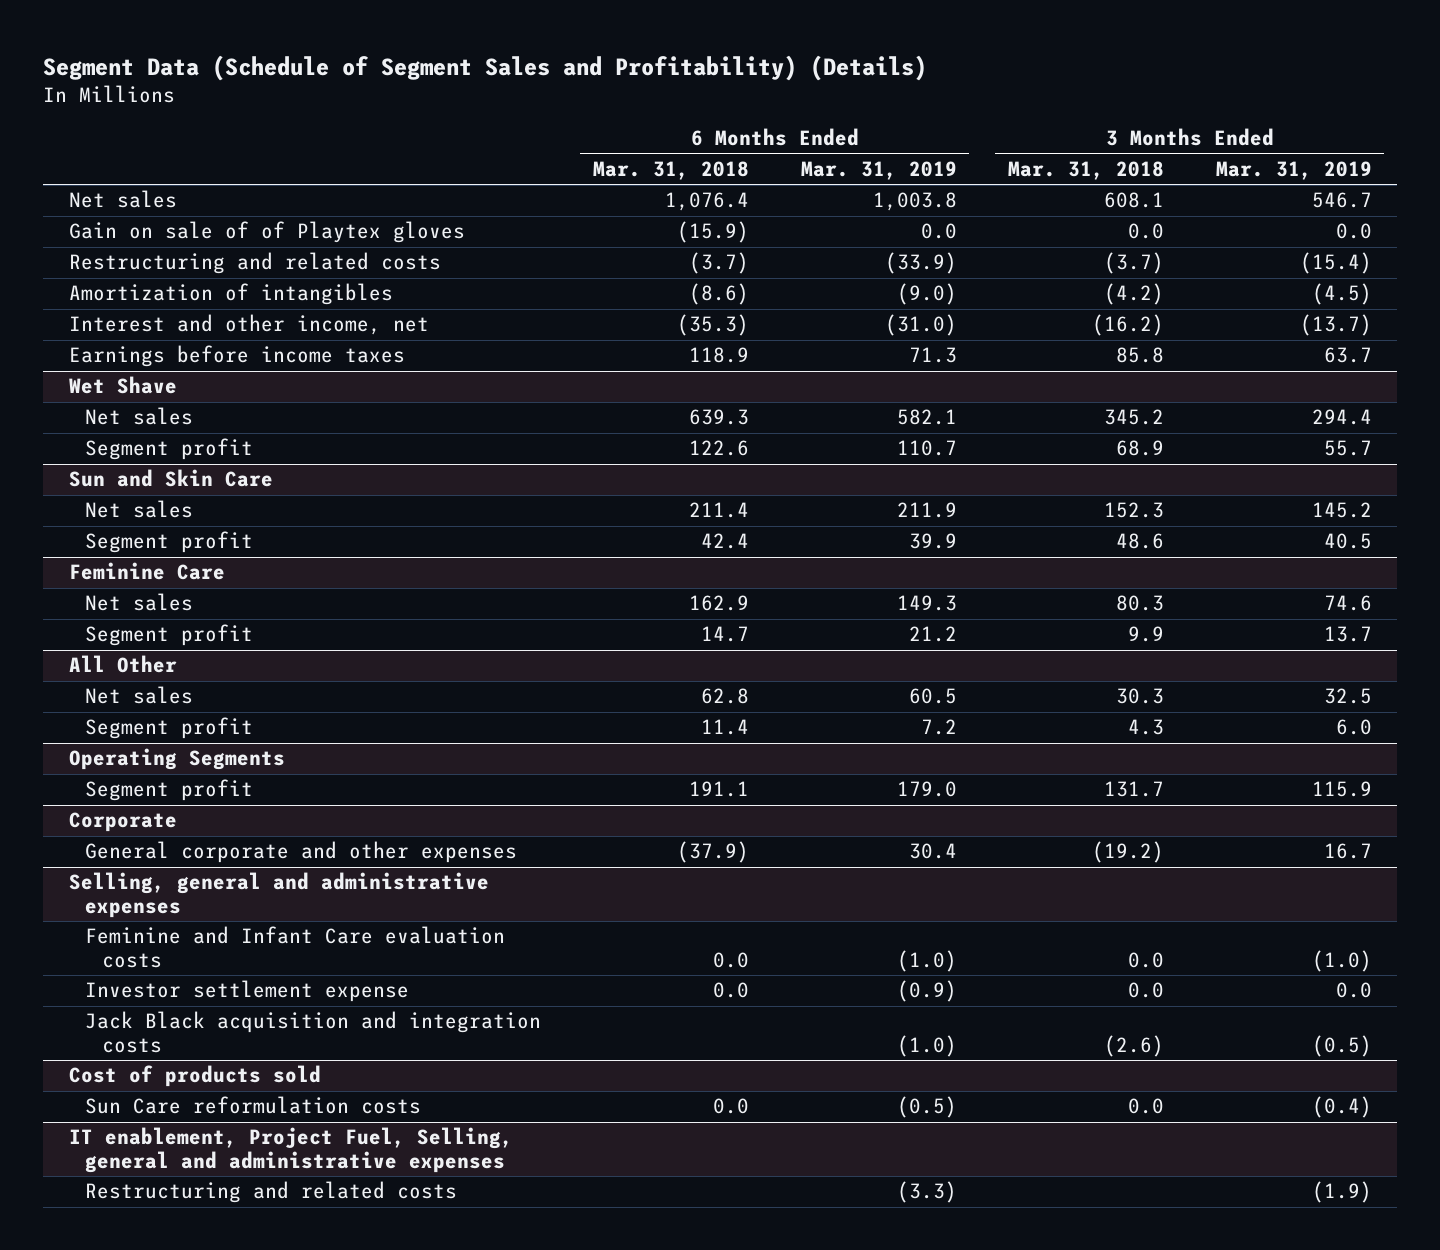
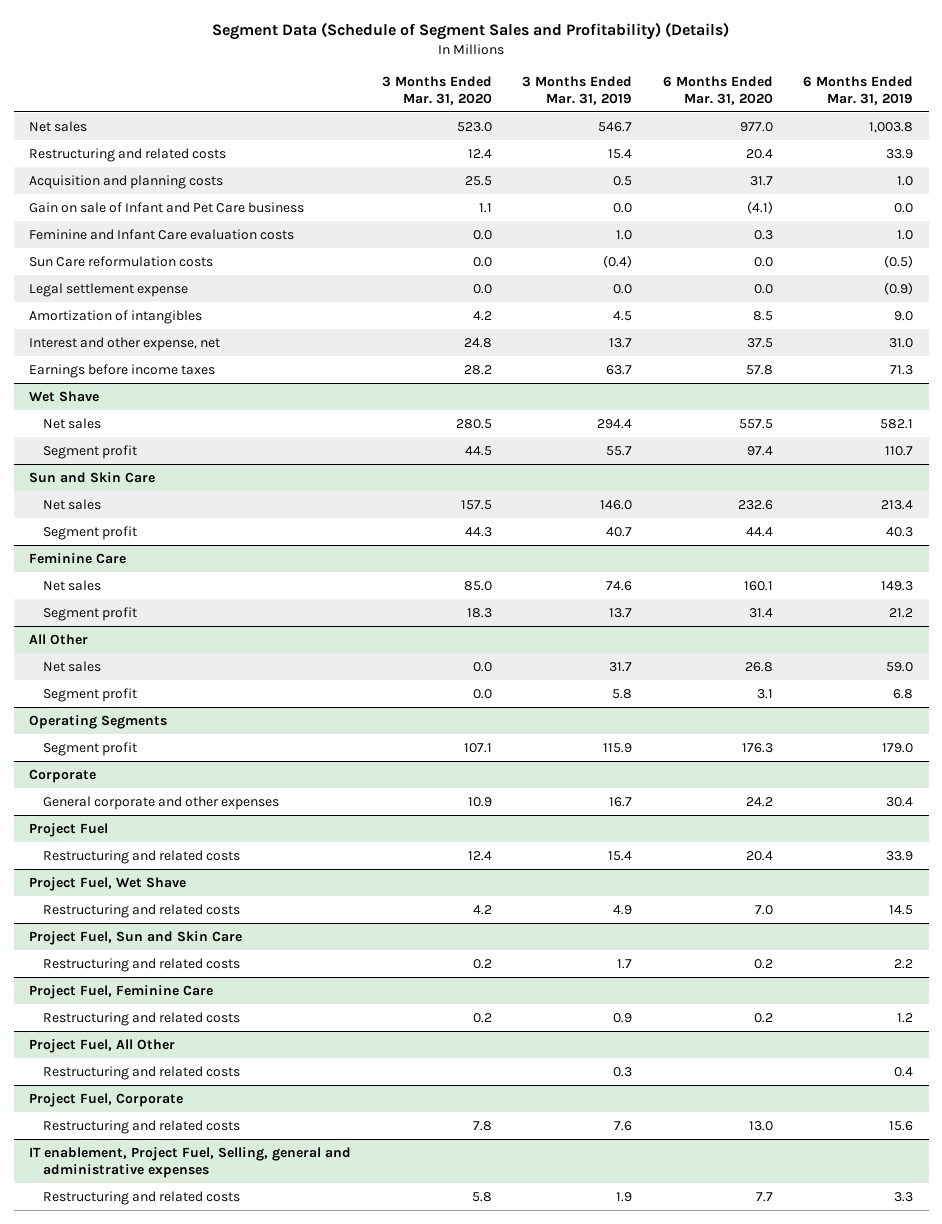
[592,160,749,180] Mar. 31, 2018 -> none
[1008,160,1165,180] Mar. 31, 2018 -> none
none -> [381,75,492,105] 3 Months Ended Mar. 31, 2020
none -> [662,75,773,105] 6 Months Ended Mar. 31, 2020
[68,221,465,244] Gain on sale of of Playtex gloves -> none
[884,252,957,275] (33.9) -> [886,148,914,159] 33.9
[1299,252,1372,275] (15.4) -> [608,148,633,159] 15.4
none -> [28,174,223,189] Acquisition and planning costs
none -> [28,201,304,213] Gain on sale of Infant and Pet Care business
none -> [28,228,294,240] Feminine and Infant Care evaluation costs
none -> [28,255,213,267] Sun Care reformulation costs
none -> [28,282,188,297] Legal settlement expense
[896,283,957,306] (9.0) -> [894,310,914,321] 9.0
[1311,283,1372,306] (4.5) -> [613,310,633,321] 4.5
[68,314,429,336] Interest and other income, net -> [28,336,220,351] Interest and other expense, net
[884,314,957,337] (31.0) -> [889,337,914,348] 31.0
[1299,314,1372,337] (13.7) -> [609,337,633,348] 13.7
[896,502,957,519] 211.9 -> [881,499,914,510] 213.4
[1311,502,1372,519] 145.2 -> [600,499,633,510] 146.0
[908,533,957,550] 39.9 -> [886,526,914,537] 40.3
[1323,533,1372,550] 40.5 -> [606,526,633,537] 40.7
[908,688,957,705] 60.5 -> [886,661,914,672] 59.0
[1323,688,1372,705] 32.5 -> [609,661,633,672] 31.7
[920,719,957,736] 7.2 -> [893,688,914,699] 6.8
[1335,719,1372,736] 6.0 -> [612,688,633,699] 5.8
[68,872,489,919] Selling, general and administrative expenses -> none
[85,926,506,969] Feminine and Infant Care evaluation costs -> none
[85,980,410,1003] Investor settlement expense -> none
[85,1011,542,1054] Jack Black acquisition and integration costs -> none
[68,1065,321,1088] Cost of products sold -> none
[85,1096,422,1115] Sun Care reformulation costs -> none
none -> [28,822,108,837] Project Fuel
none -> [42,849,240,864] Restructuring and related costs
none -> [28,876,186,891] Project Fuel, Wet Shave
none -> [42,903,240,918] Restructuring and related costs
none -> [28,930,242,945] Project Fuel, Sun and Skin Care
none -> [42,957,240,972] Restructuring and related costs
none -> [28,984,213,999] Project Fuel, Feminine Care
none -> [42,1011,240,1026] Restructuring and related costs
none -> [28,1038,175,1053] Project Fuel, All Other
none -> [42,1065,240,1080] Restructuring and related costs
none -> [28,1092,183,1107] Project Fuel, Corporate
none -> [42,1119,240,1134] Restructuring and related costs
[896,1181,957,1204] (3.3) -> [894,1191,914,1202] 3.3
[1311,1181,1372,1204] (1.9) -> [616,1191,633,1202] 1.9

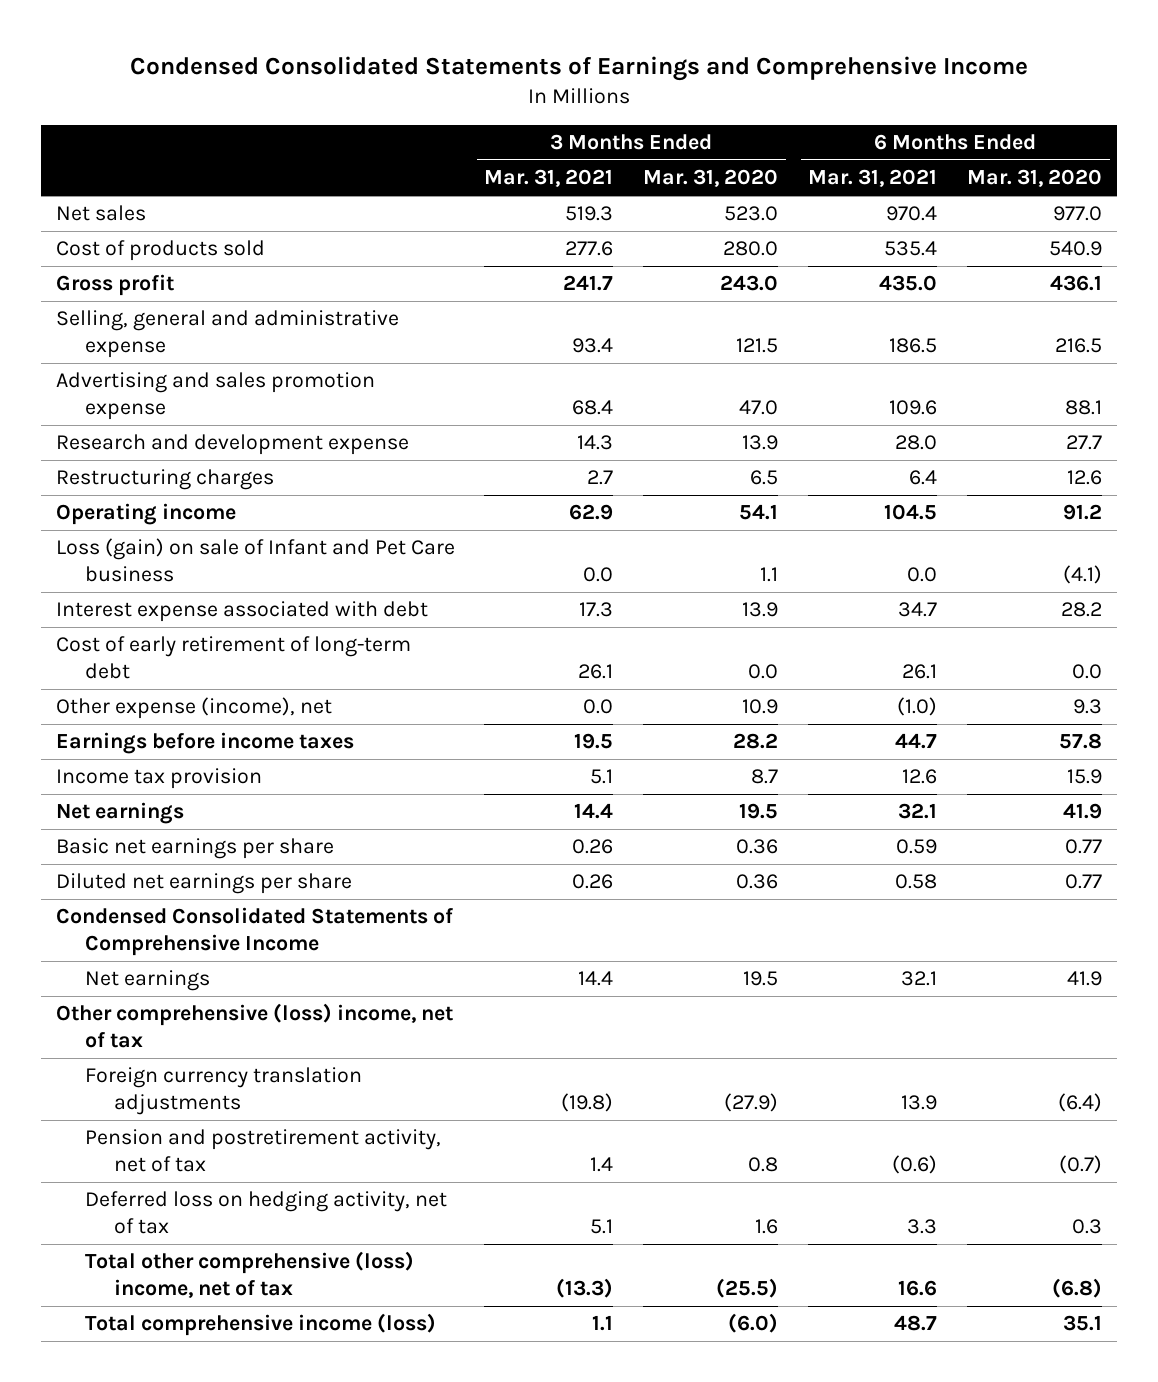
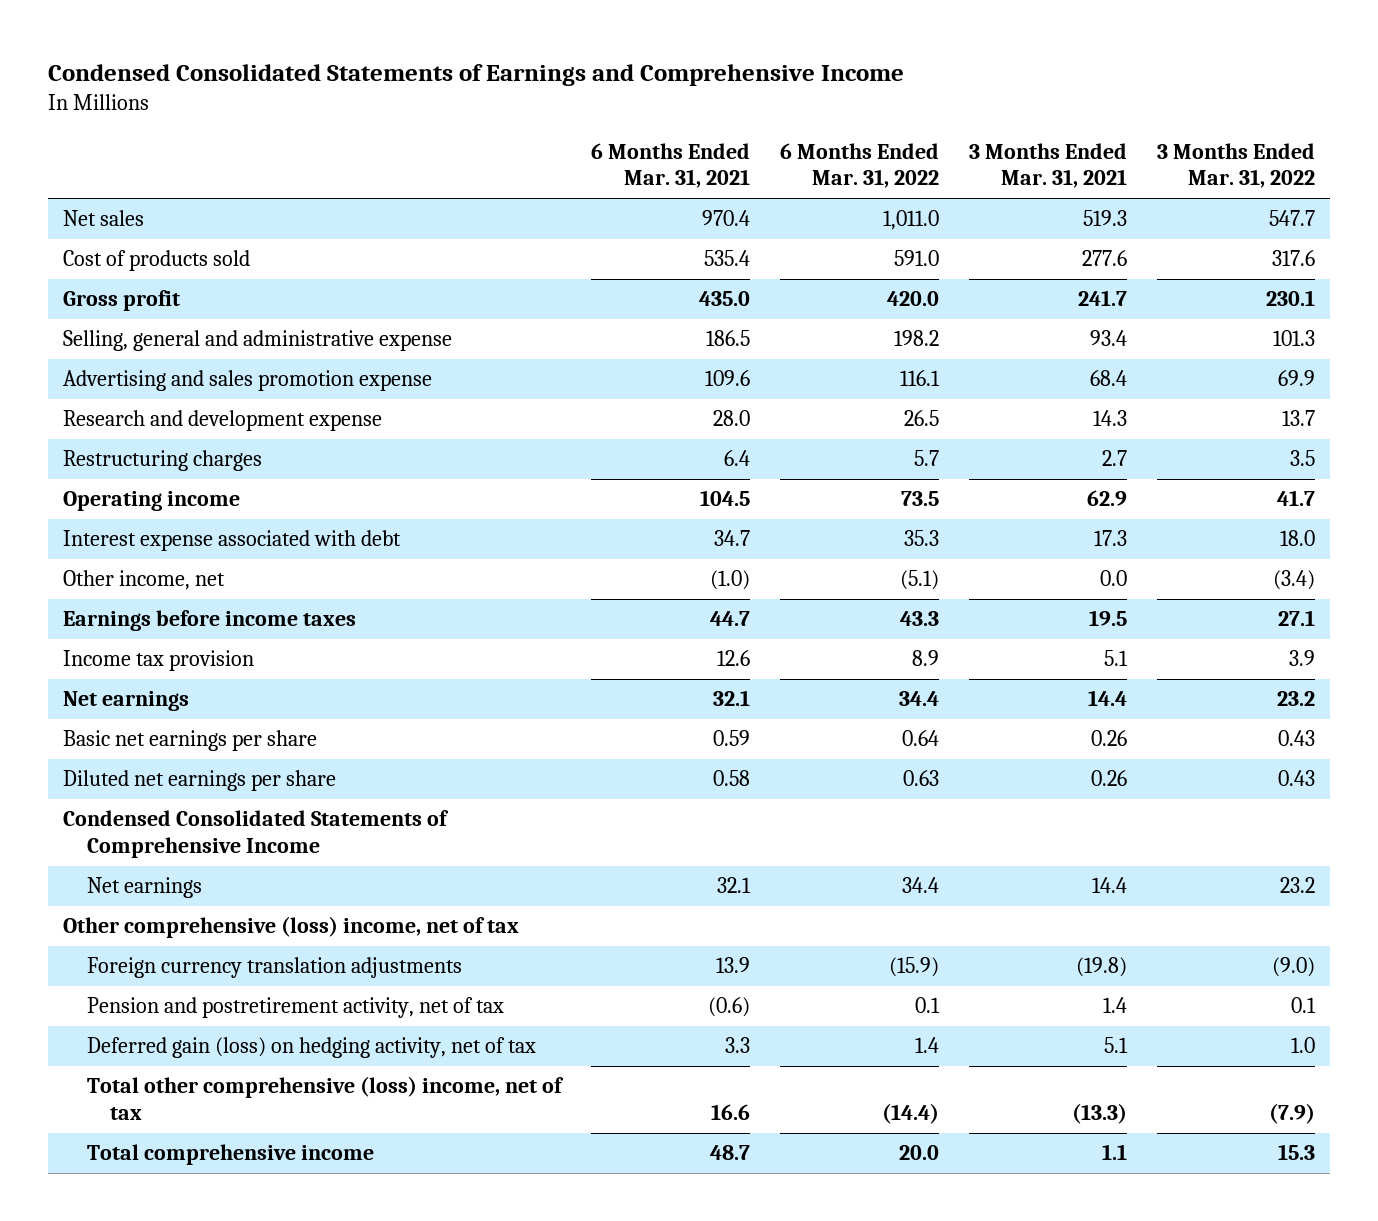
[643,169,779,188] Mar. 31, 2020 -> none
[967,169,1103,188] Mar. 31, 2020 -> none
none -> [779,142,939,189] 6 Months Ended Mar. 31, 2022
none -> [1156,142,1315,189] 3 Months Ended Mar. 31, 2022
[55,538,455,582] Loss (gain) on sale of Infant and Pet Care business -> none
[55,636,411,679] Cost of early retirement of long-term debt -> none
[55,697,332,720] Other expense (income), net -> [63,570,226,591] Other income, net
[85,1191,448,1234] Deferred loss on hedging activity, net of tax -> [86,1037,536,1059] Deferred gain (loss) on hedging activity, net of tax
[85,1313,437,1337] Total comprehensive income (loss) -> [86,1144,374,1166] Total comprehensive income

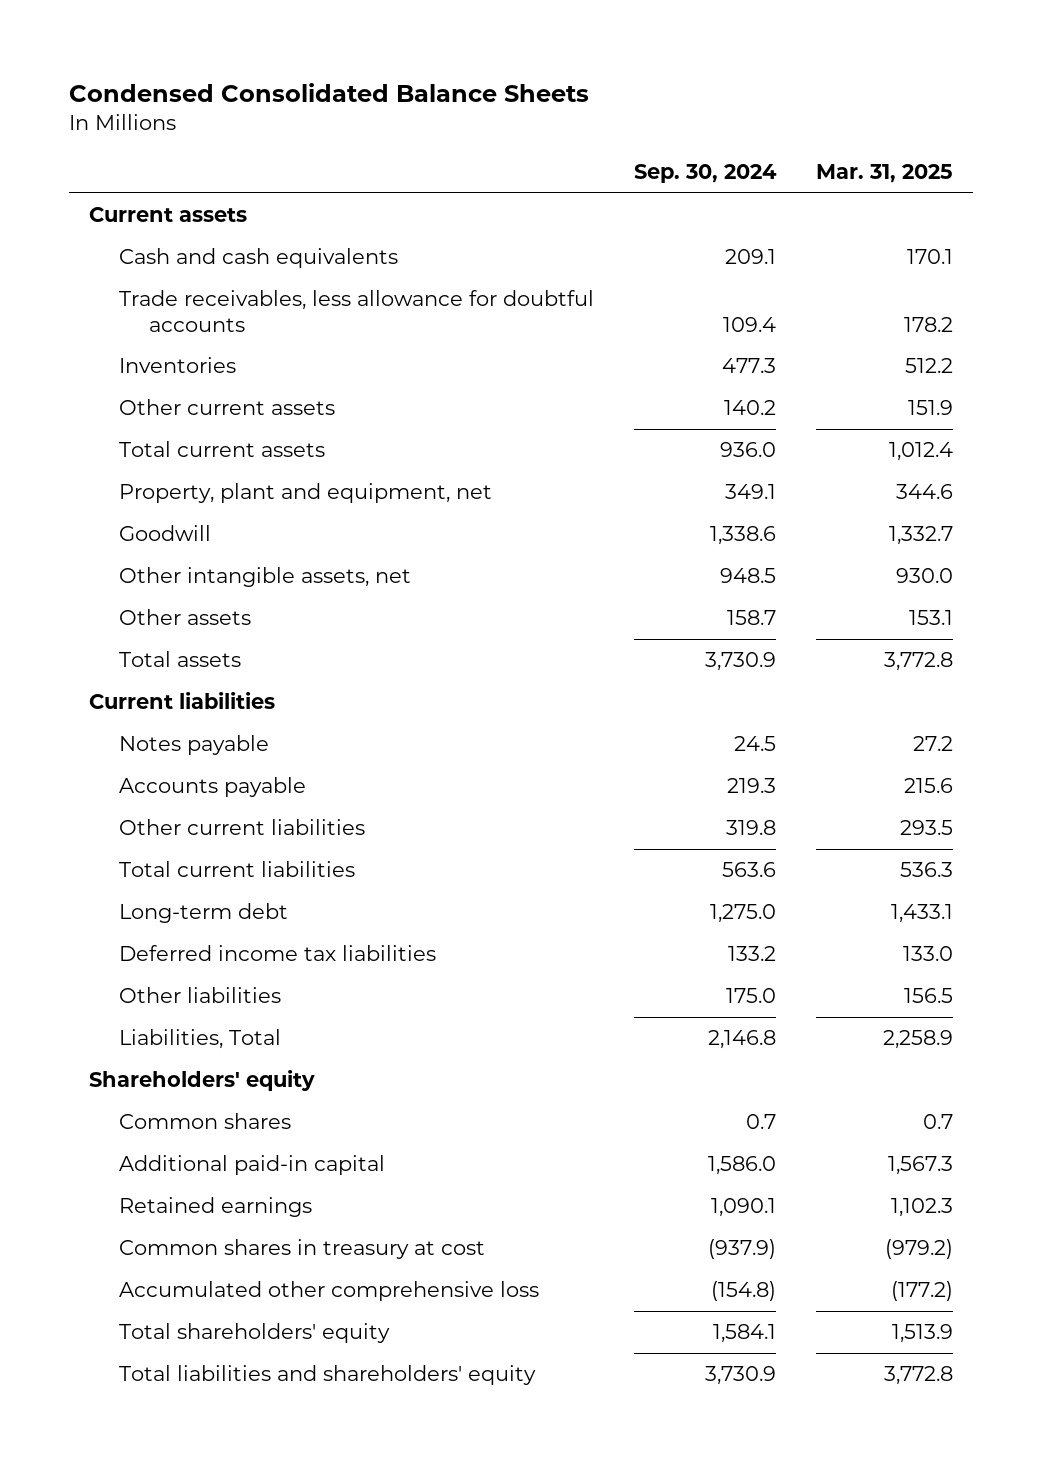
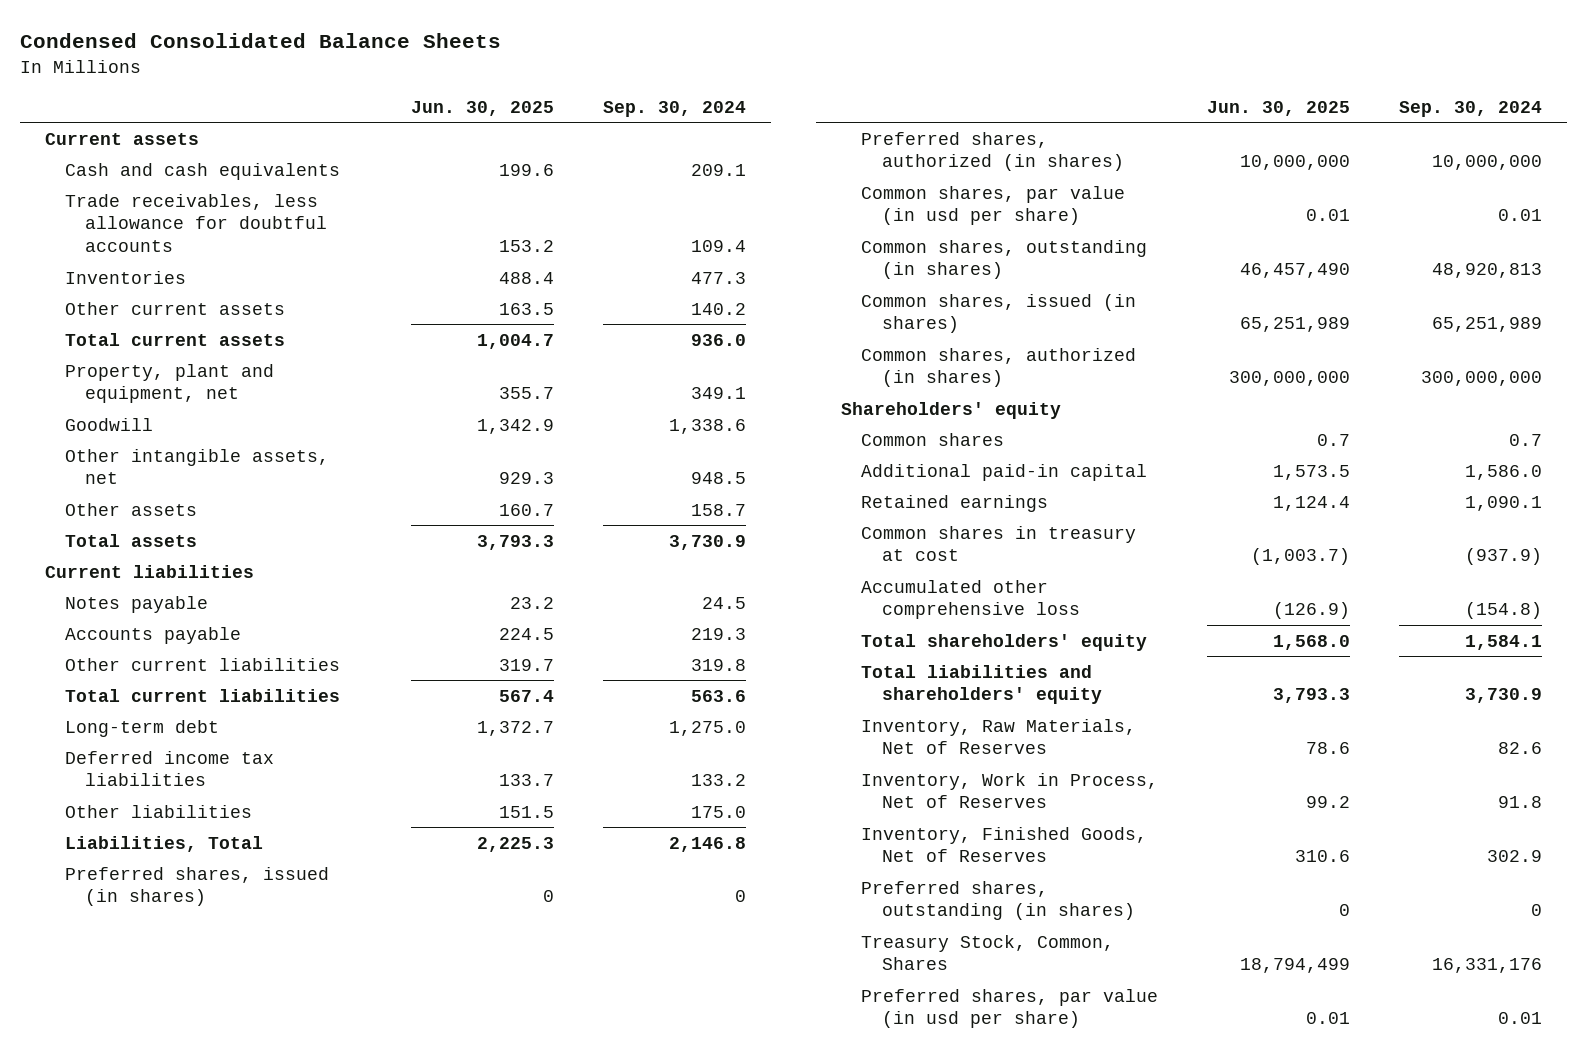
[815,164,953,184] Mar. 31, 2025 -> none
none -> [411,100,555,116] Jun. 30, 2025
none -> [64,866,329,907] Preferred shares, issued (in shares)
none -> [861,131,1124,172] Preferred shares, authorized (in shares)
none -> [861,185,1126,226] Common shares, par value (in usd per share)
none -> [861,239,1148,280] Common shares, outstanding (in shares)
none -> [861,293,1137,334] Common shares, issued (in shares)
none -> [861,347,1137,388] Common shares, authorized (in shares)
none -> [861,718,1137,755] Inventory, Raw Materials, Net of Reserves
none -> [861,772,1159,809] Inventory, Work in Process, Net of Reserves
none -> [861,826,1148,863] Inventory, Finished Goods, Net of Reserves
none -> [861,880,1135,921] Preferred shares, outstanding (in shares)
none -> [861,934,1115,971] Treasury Stock, Common, Shares
none -> [861,988,1159,1029] Preferred shares, par value (in usd per share)

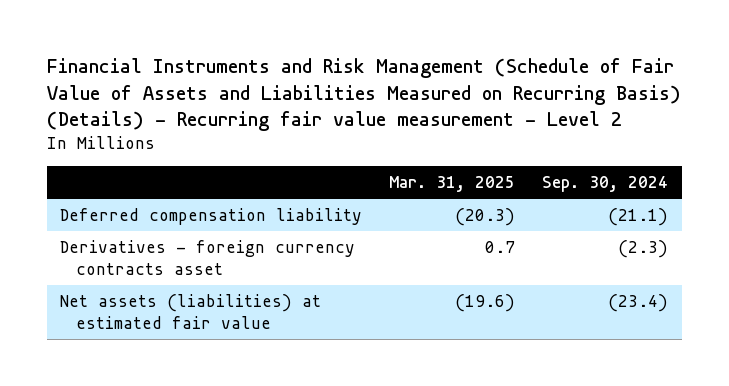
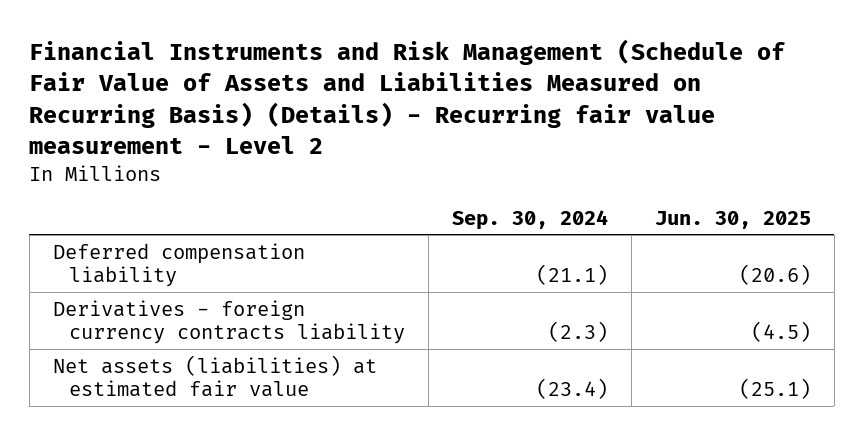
[389,175,516,192] Mar. 31, 2025 -> none
none -> [654,210,811,229] Jun. 30, 2025
[60,239,356,275] Derivatives - foreign currency contracts asset -> [52,299,405,345] Derivatives - foreign currency contracts liability

